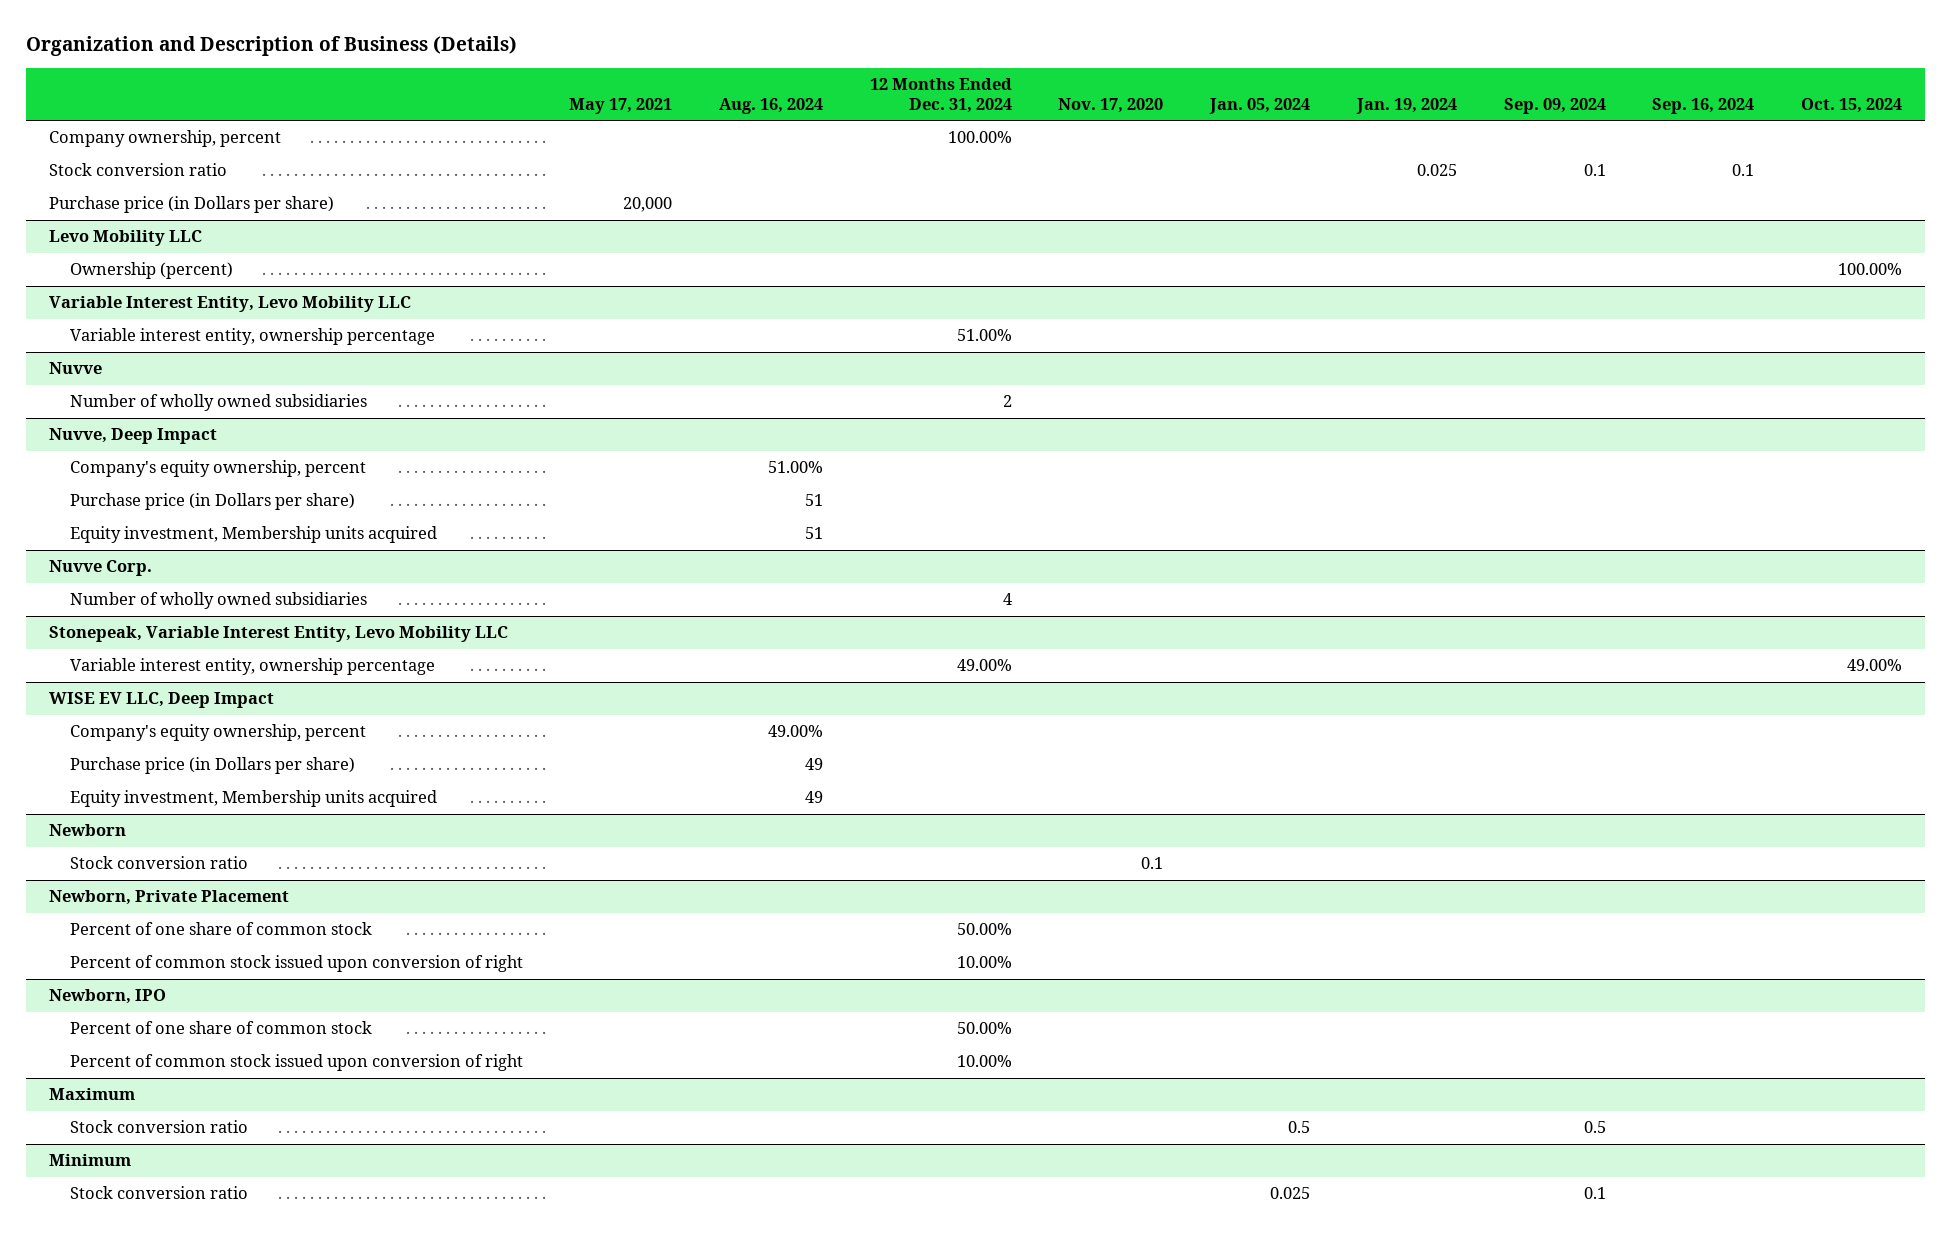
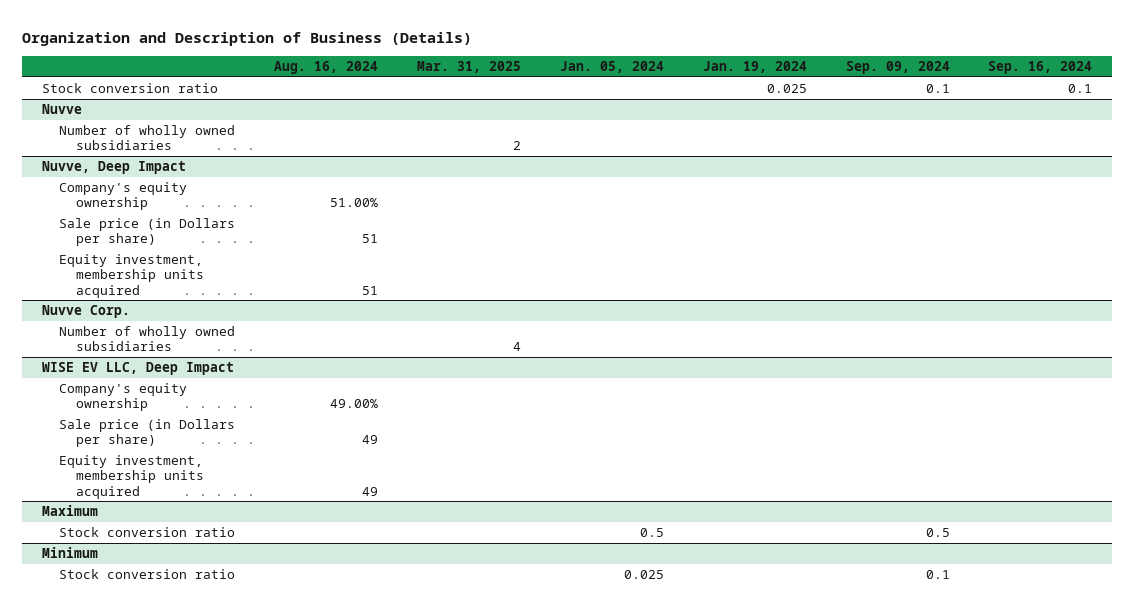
[569,98,673,115] May 17, 2021 -> none
[869,78,1012,114] 12 Months Ended Dec. 31, 2024 -> none
[1058,98,1164,114] Nov. 17, 2020 -> none
[1800,98,1902,114] Oct. 15, 2024 -> none
none -> [416,61,521,74] Mar. 31, 2025
[48,130,281,148] Company ownership, percent -> none
[48,196,334,214] Purchase price (in Dollars per share) -> none
[48,230,202,247] Levo Mobility LLC -> none
[69,262,233,280] Ownership (percent) -> none
[48,296,411,313] Variable Interest Entity, Levo Mobility LLC -> none
[69,328,435,346] Variable interest entity, ownership percentage -> none
[69,460,366,478] Company's equity ownership, percent -> [59,182,188,211] Company's equity ownership
[69,493,355,511] Purchase price (in Dollars per share) -> [59,218,236,247] Sale price (in Dollars per share)
[69,526,437,544] Equity investment, Membership units acquired -> [59,254,205,298] Equity investment, membership units acquired
[48,626,508,643] Stonepeak, Variable Interest Entity, Levo Mobility LLC -> none
[69,658,435,676] Variable interest entity, ownership percentage -> none
[48,824,126,837] Newborn -> none
[69,856,248,870] Stock conversion ratio -> none
[48,890,289,906] Newborn, Private Placement -> none
[69,922,372,936] Percent of one share of common stock -> none
[69,955,523,973] Percent of common stock issued upon conversion of right -> none
[48,989,166,1005] Newborn, IPO -> none
[69,1021,372,1035] Percent of one share of common stock -> none
[69,1054,523,1072] Percent of common stock issued upon conversion of right -> none
[69,724,366,742] Company's equity ownership, percent -> [59,383,188,412] Company's equity ownership
[69,757,355,775] Purchase price (in Dollars per share) -> [59,419,236,448] Sale price (in Dollars per share)
[69,790,437,808] Equity investment, Membership units acquired -> [59,455,205,499] Equity investment, membership units acquired

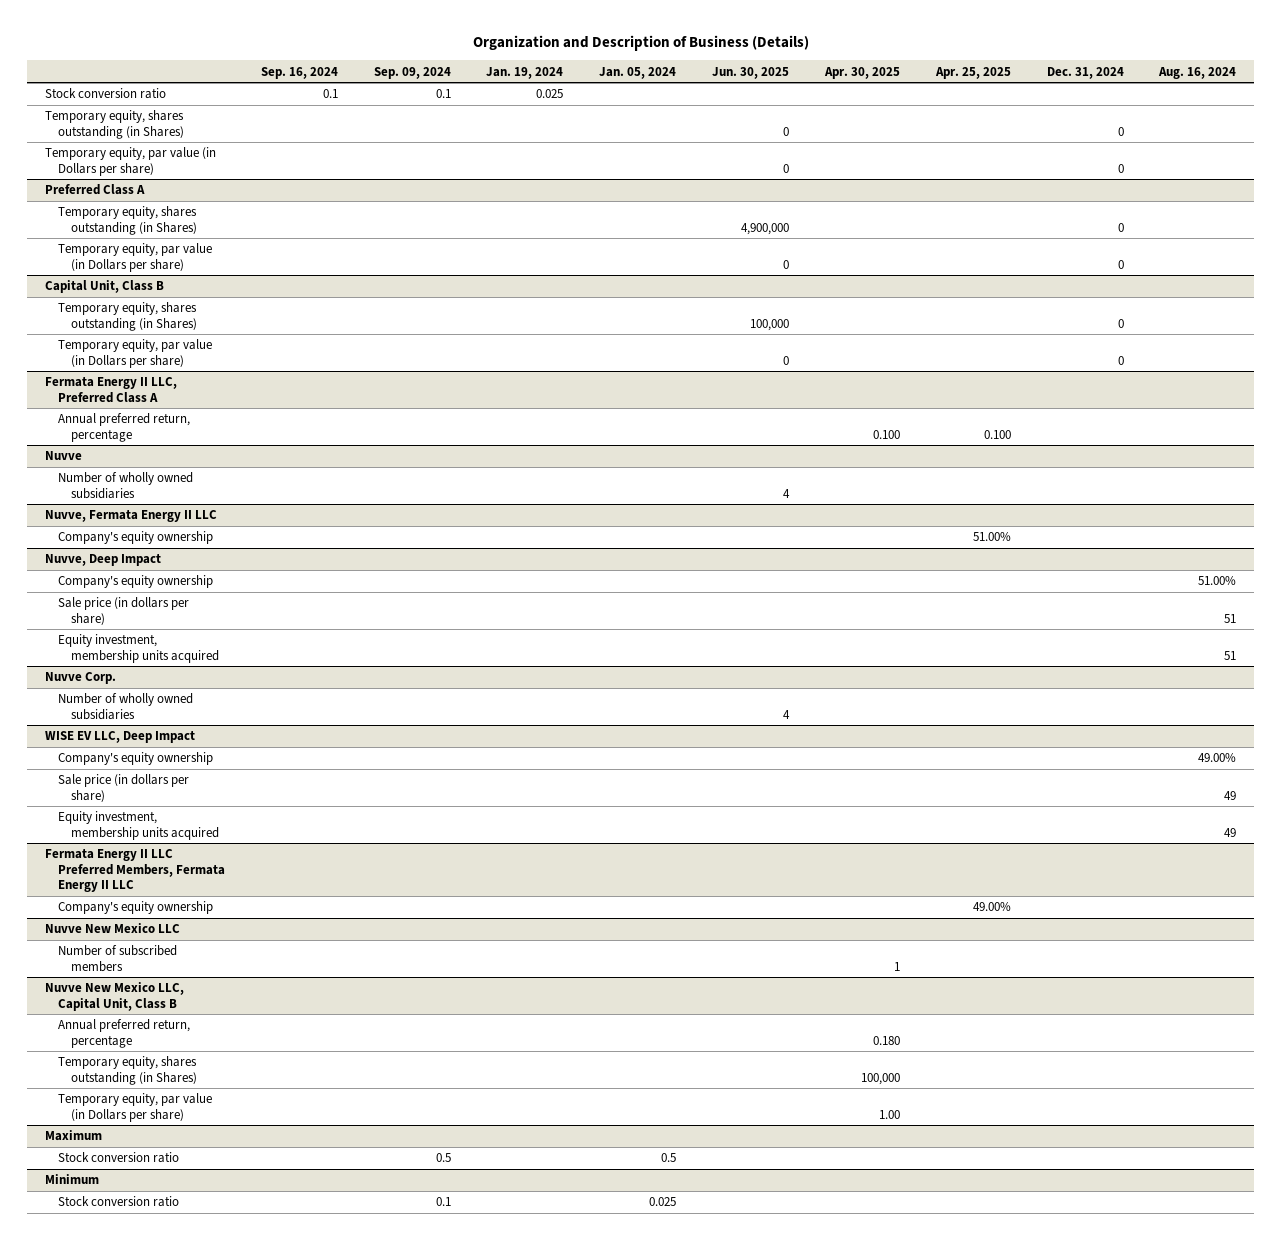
[416,61,521,74] Mar. 31, 2025 -> none
none -> [712,66,790,79] Jun. 30, 2025
none -> [823,66,900,79] Apr. 30, 2025
none -> [934,66,1011,79] Apr. 25, 2025
none -> [1046,66,1124,79] Dec. 31, 2024
none -> [44,110,185,139] Temporary equity, shares outstanding (in Shares)
none -> [44,147,216,176] Temporary equity, par value (in Dollars per share)
none -> [44,184,145,196] Preferred Class A
none -> [58,206,198,235] Temporary equity, shares outstanding (in Shares)
none -> [58,243,213,272] Temporary equity, par value (in Dollars per share)
none -> [44,280,164,294] Capital Unit, Class B
none -> [58,302,198,331] Temporary equity, shares outstanding (in Shares)
none -> [58,339,213,368] Temporary equity, par value (in Dollars per share)
none -> [44,377,177,403] Fermata Energy II LLC, Preferred Class A
none -> [58,413,191,442] Annual preferred return, percentage
none -> [44,510,217,523] Nuvve, Fermata Energy II LLC
none -> [58,531,214,545] Company's equity ownership
[59,218,236,247] Sale price (in Dollars per share) -> [58,597,190,625] Sale price (in dollars per share)
[59,419,236,448] Sale price (in Dollars per share) -> [58,774,190,802] Sale price (in dollars per share)
none -> [44,849,226,893] Fermata Energy II LLC Preferred Members, Fermata Energy II LLC
none -> [58,901,214,915] Company's equity ownership
none -> [44,923,180,934] Nuvve New Mexico LLC
none -> [58,945,178,972] Number of subscribed members
none -> [44,982,184,1011] Nuvve New Mexico LLC, Capital Unit, Class B
none -> [58,1019,191,1048] Annual preferred return, percentage
none -> [58,1056,198,1085] Temporary equity, shares outstanding (in Shares)
none -> [58,1093,213,1122] Temporary equity, par value (in Dollars per share)

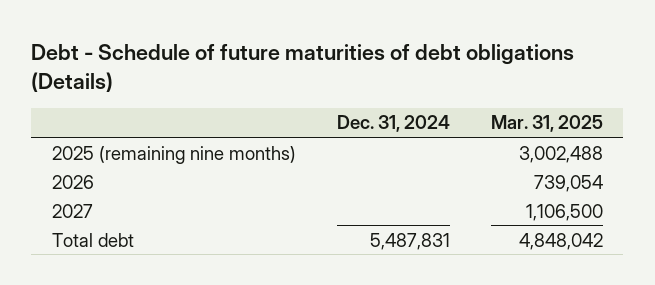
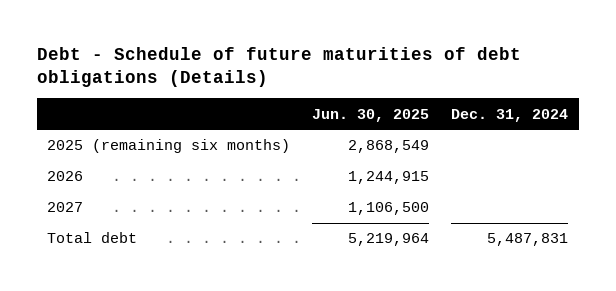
[490,115,603,133] Mar. 31, 2025 -> none
none -> [312,108,430,122] Jun. 30, 2025
[51,145,296,164] 2025 (remaining nine months) -> [47,139,291,154] 2025 (remaining six months)

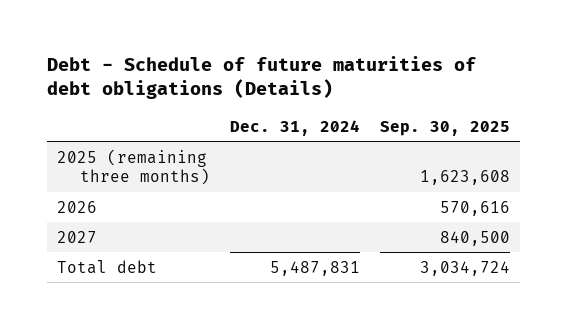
[312,108,430,122] Jun. 30, 2025 -> none
none -> [380,120,511,136] Sep. 30, 2025
[47,139,291,154] 2025 (remaining six months) -> [57,148,211,186] 2025 (remaining three months)

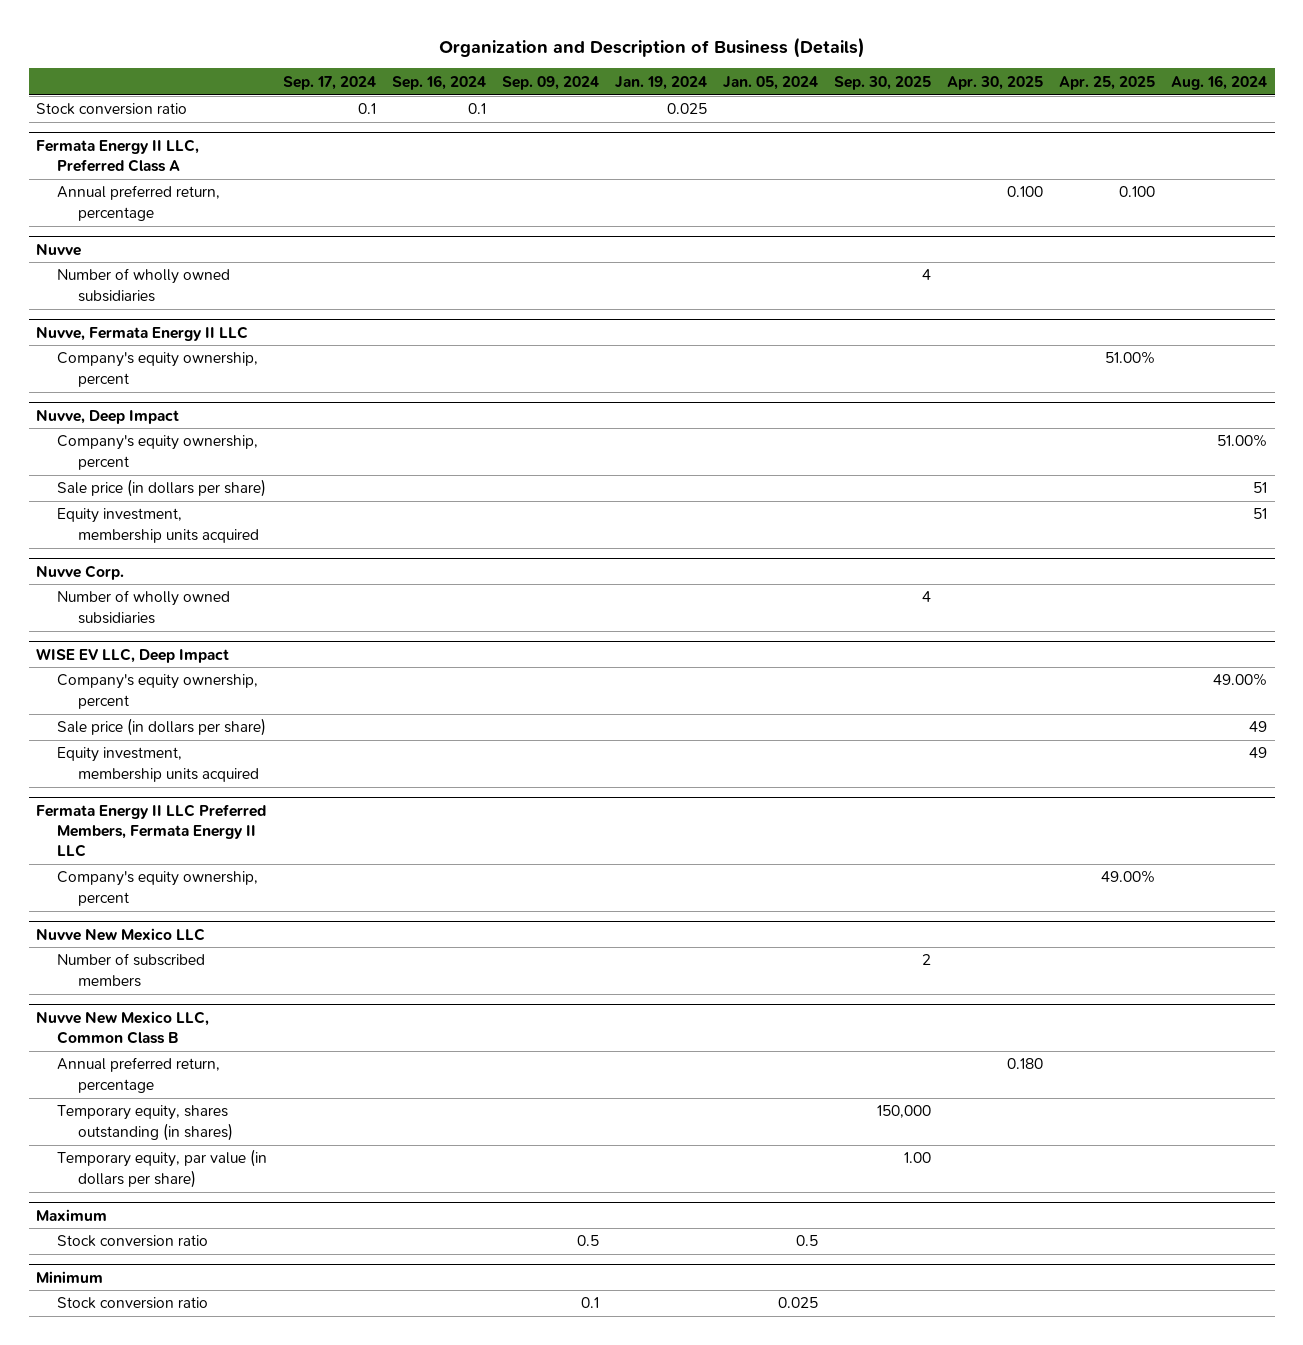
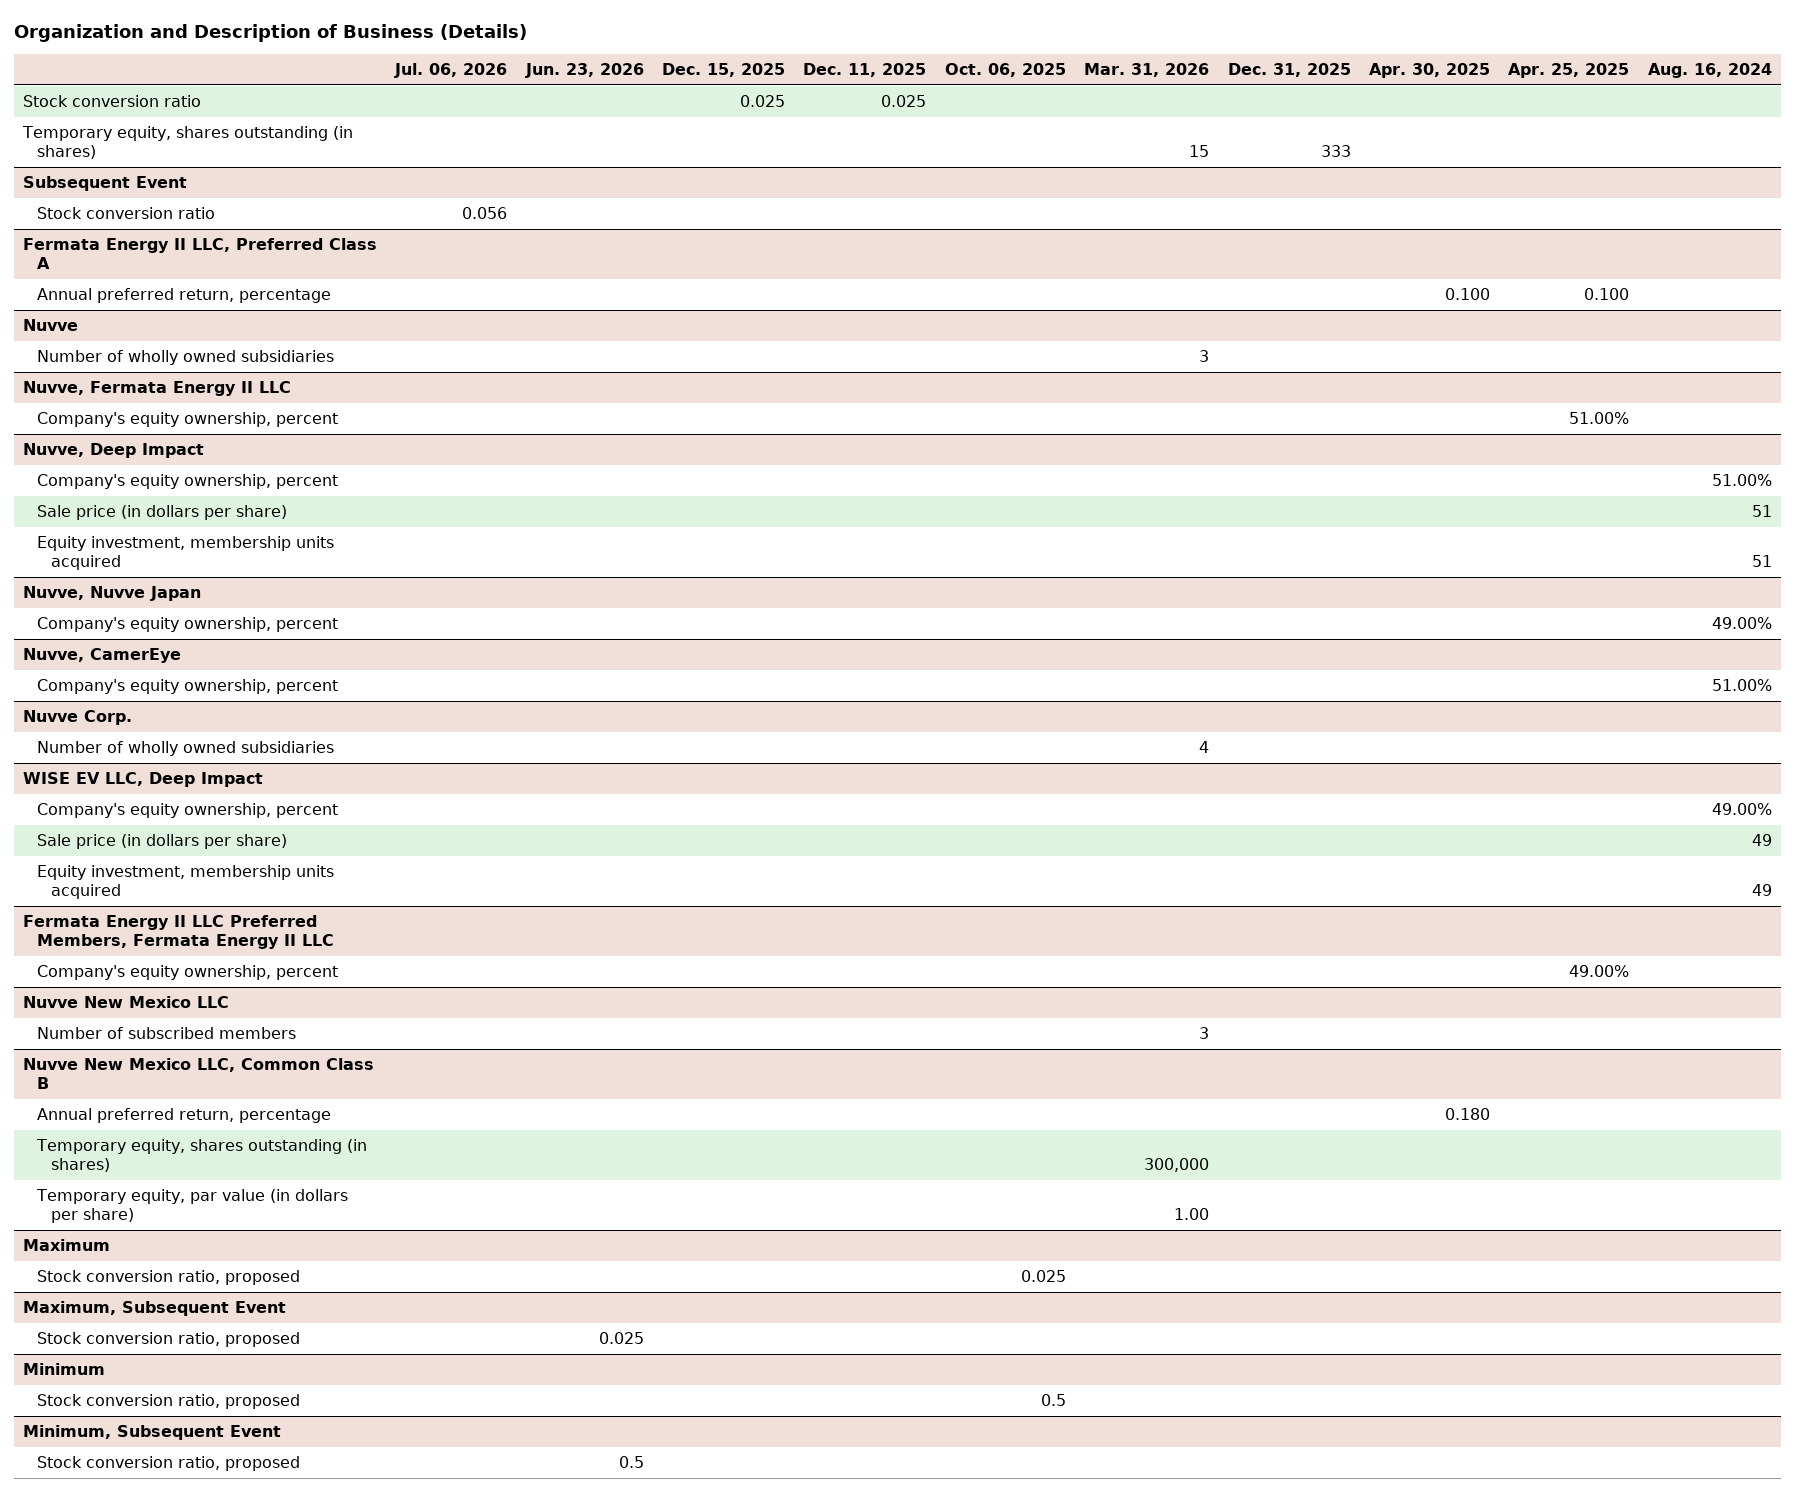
[283,75,377,90] Sep. 17, 2024 -> none
[391,74,486,90] Sep. 16, 2024 -> none
[501,75,599,90] Sep. 09, 2024 -> none
[614,75,707,90] Jan. 19, 2024 -> none
[722,75,818,90] Jan. 05, 2024 -> none
[833,75,931,90] Sep. 30, 2025 -> none
none -> [394,63,508,79] Jul. 06, 2026
none -> [524,63,644,79] Jun. 23, 2026
none -> [661,63,785,78] Dec. 15, 2025
none -> [803,63,927,78] Dec. 11, 2025
none -> [944,63,1066,78] Oct. 06, 2025
none -> [1084,63,1210,78] Mar. 31, 2026
none -> [1227,63,1351,78] Dec. 31, 2025
none -> [21,126,353,160] Temporary equity, shares outstanding (in shares)
none -> [22,176,187,192] Subsequent Event
none -> [36,207,215,220] Stock conversion ratio
none -> [22,586,201,602] Nuvve, Nuvve Japan
none -> [36,617,338,633] Company's equity ownership, percent
none -> [22,648,181,664] Nuvve, CamerEye
none -> [36,679,338,695] Company's equity ownership, percent
[57,1235,209,1248] Stock conversion ratio -> [36,1270,300,1286] Stock conversion ratio, proposed
none -> [22,1301,286,1317] Maximum, Subsequent Event
none -> [36,1332,300,1348] Stock conversion ratio, proposed
[57,1297,209,1310] Stock conversion ratio -> [36,1394,300,1410] Stock conversion ratio, proposed
none -> [22,1425,281,1441] Minimum, Subsequent Event
none -> [36,1456,300,1472] Stock conversion ratio, proposed

